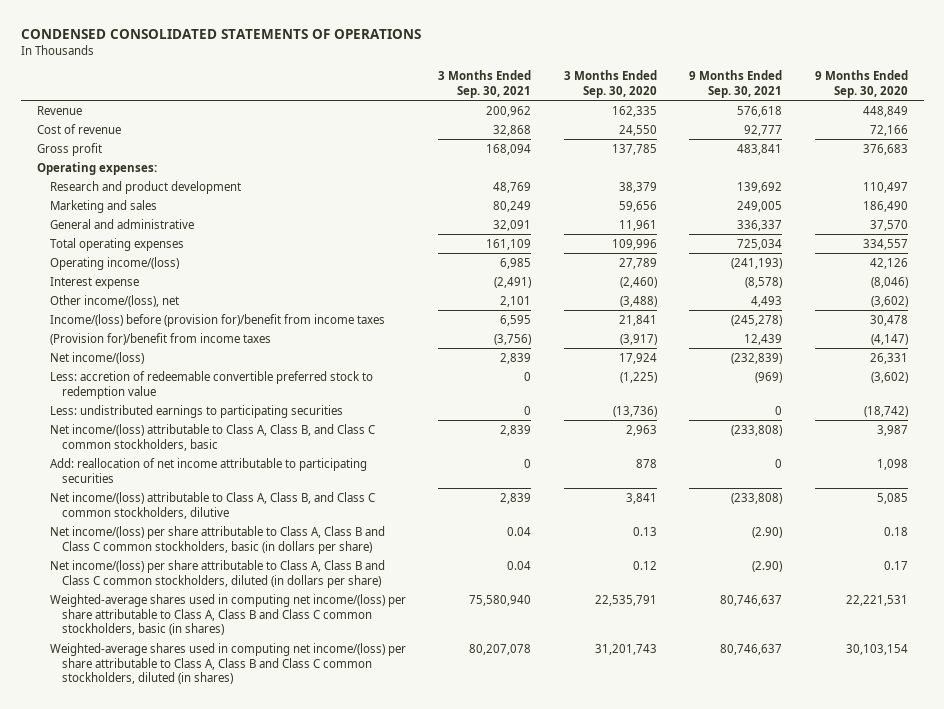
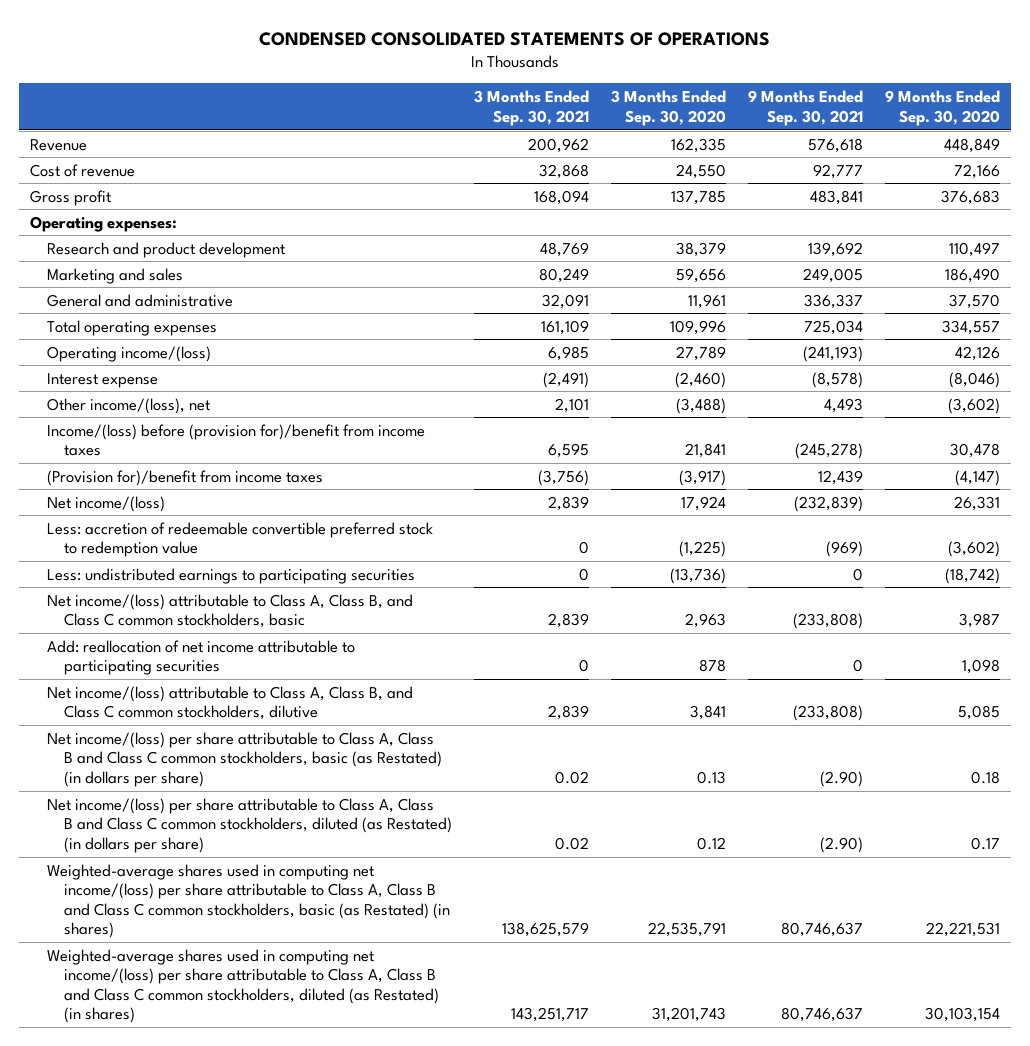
[49,525,385,554] Net income/(loss) per share attributable to Class A, Class B and Class C common stockholders, basic (in dollars per share) -> [47,731,443,787] Net income/(loss) per share attributable to Class A, Class B and Class C common stockholders, basic (as Restated) (in dollars per share)
[507,526,532,536] 0.04 -> [555,770,590,784] 0.02
[49,559,385,588] Net income/(loss) per share attributable to Class A, Class B and Class C common stockholders, diluted (in dollars per share) -> [47,797,453,853] Net income/(loss) per share attributable to Class A, Class B and Class C common stockholders, diluted (as Restated) (in dollars per share)
[507,560,532,570] 0.04 -> [555,836,590,850] 0.02
[49,593,406,636] Weighted-average shares used in computing net income/(loss) per share attributable to Class A, Class B and Class C common stockholders, basic (in shares) -> [47,863,451,939] Weighted-average shares used in computing net income/(loss) per share attributable to Class A, Class B and Class C common stockholders, basic (as Restated) (in shares)
[469,594,532,606] 75,580,940 -> [502,922,590,938] 138,625,579
[49,642,406,685] Weighted-average shares used in computing net income/(loss) per share attributable to Class A, Class B and Class C common stockholders, diluted (in shares) -> [47,948,440,1024] Weighted-average shares used in computing net income/(loss) per share attributable to Class A, Class B and Class C common stockholders, diluted (as Restated) (in shares)
[469,643,532,655] 80,207,078 -> [511,1007,590,1023] 143,251,717

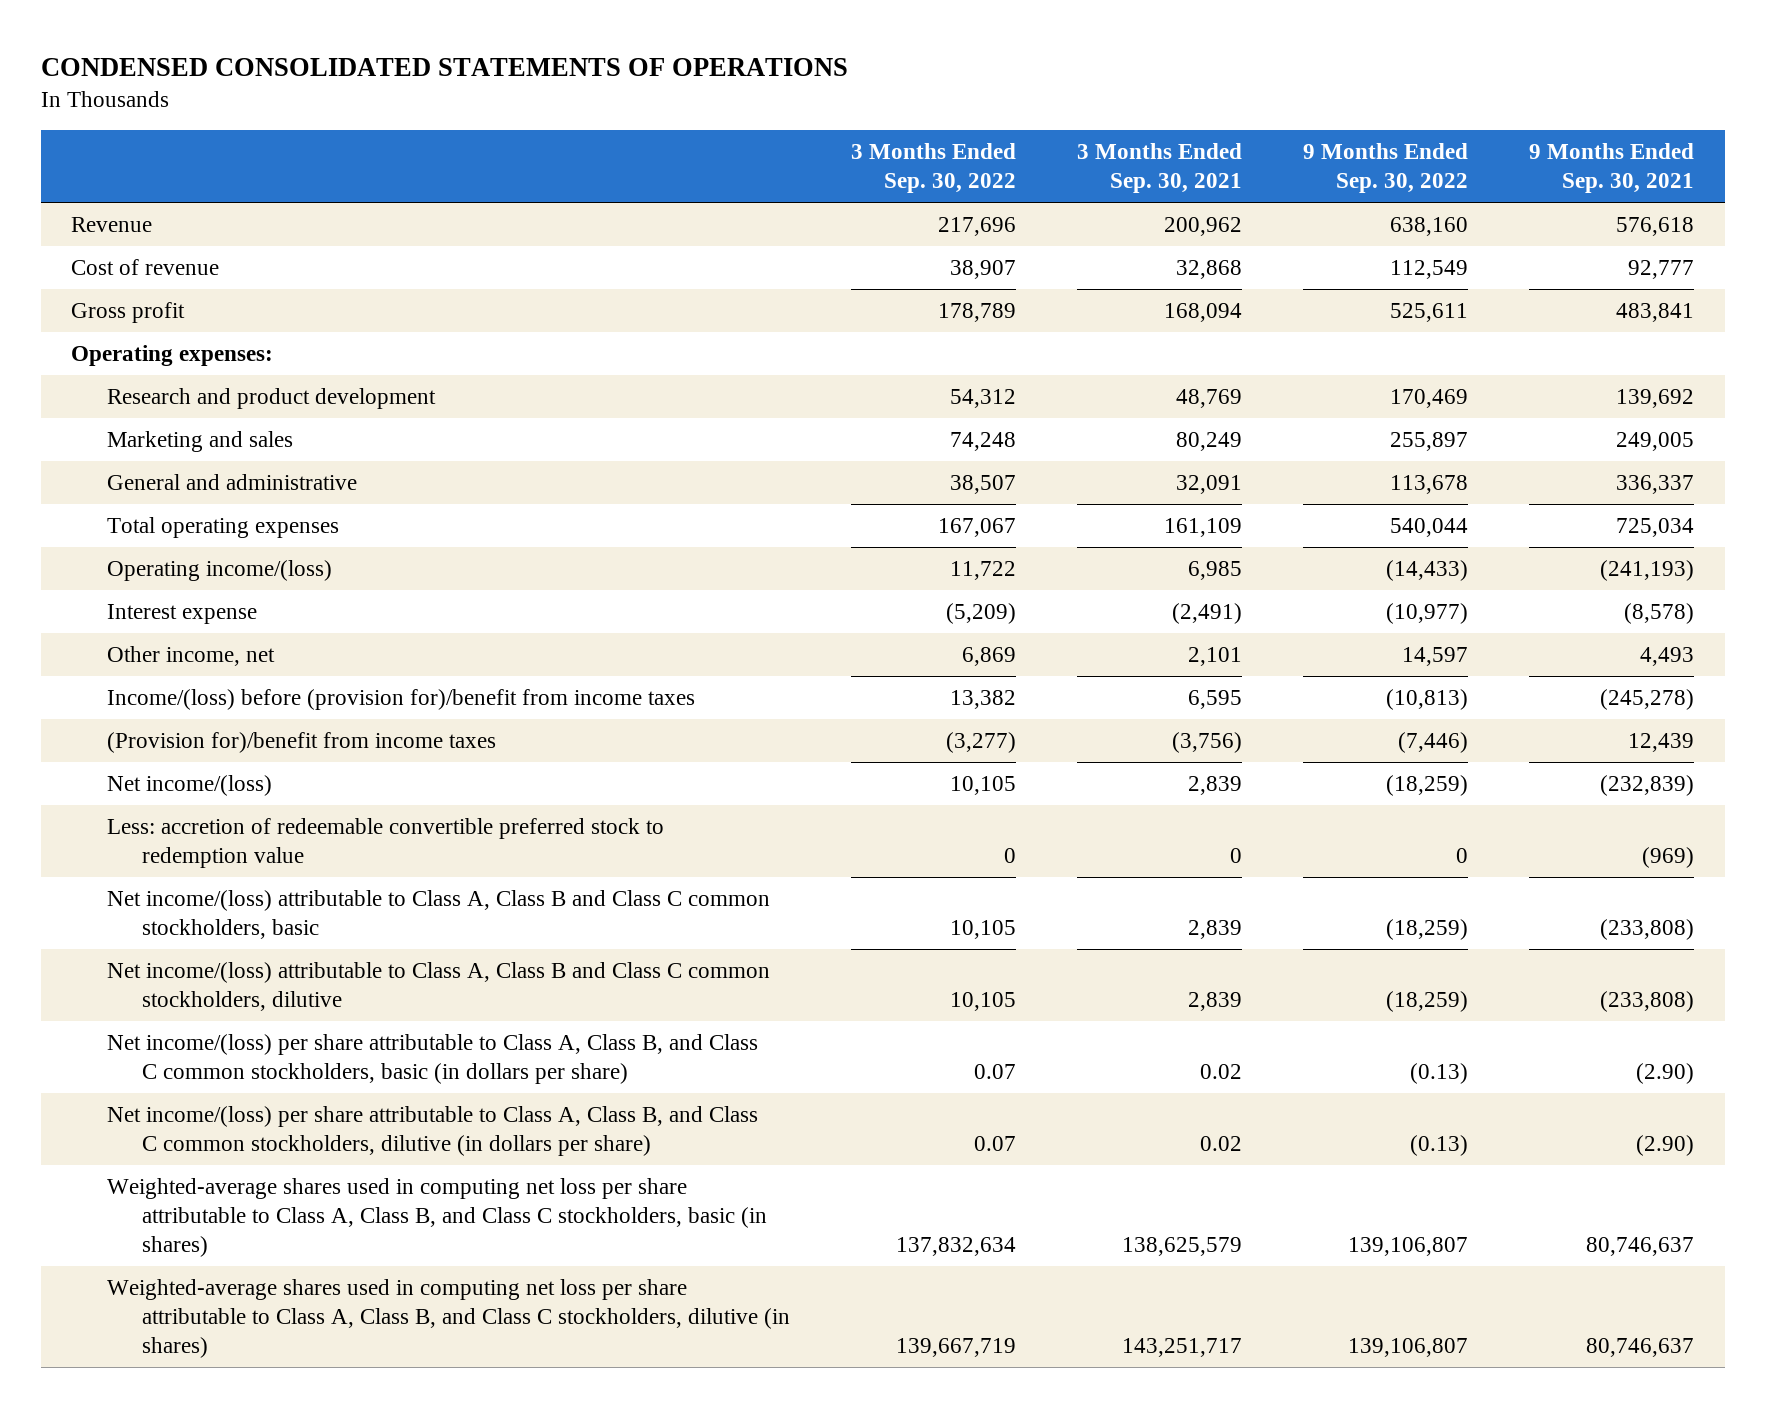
[611,90,727,126] 3 Months Ended Sep. 30, 2020 -> none
[884,90,1000,126] 9 Months Ended Sep. 30, 2020 -> none
none -> [851,143,1017,194] 3 Months Ended Sep. 30, 2022
none -> [1303,143,1469,194] 9 Months Ended Sep. 30, 2022
[47,397,211,414] Other income/(loss), net -> [106,645,275,666] Other income, net
[47,567,416,584] Less: undistributed earnings to participating securities -> none
[47,639,356,676] Add: reallocation of net income attributable to participating securities -> none
[47,593,414,629] Net income/(loss) attributable to Class A, Class B, and Class C common stockholders, basic -> [106,889,770,939] Net income/(loss) attributable to Class A, Class B and Class C common stockholders, basic
[47,685,414,721] Net income/(loss) attributable to Class A, Class B, and Class C common stockholders, dilutive -> [106,961,770,1011] Net income/(loss) attributable to Class A, Class B and Class C common stockholders, dilutive
[47,731,443,787] Net income/(loss) per share attributable to Class A, Class B and Class C common stockholders, basic (as Restated) (in dollars per share) -> [106,1033,758,1084] Net income/(loss) per share attributable to Class A, Class B, and Class C common stockholders, basic (in dollars per share)
[47,797,453,853] Net income/(loss) per share attributable to Class A, Class B and Class C common stockholders, diluted (as Restated) (in dollars per share) -> [106,1105,758,1156] Net income/(loss) per share attributable to Class A, Class B, and Class C common stockholders, dilutive (in dollars per share)
[47,863,451,939] Weighted-average shares used in computing net income/(loss) per share attributable to Class A, Class B and Class C common stockholders, basic (as Restated) (in shares) -> [106,1177,768,1257] Weighted-average shares used in computing net loss per share attributable to Class A, Class B, and Class C stockholders, basic (in shares)
[47,948,440,1024] Weighted-average shares used in computing net income/(loss) per share attributable to Class A, Class B and Class C common stockholders, diluted (as Restated) (in shares) -> [106,1278,791,1358] Weighted-average shares used in computing net loss per share attributable to Class A, Class B, and Class C stockholders, dilutive (in shares)

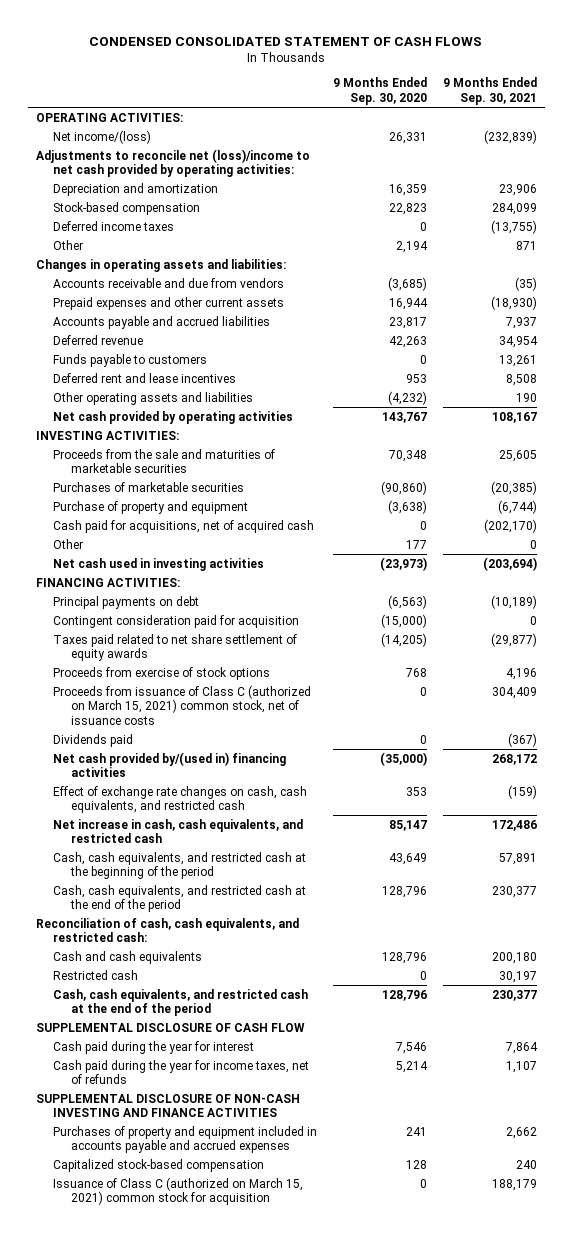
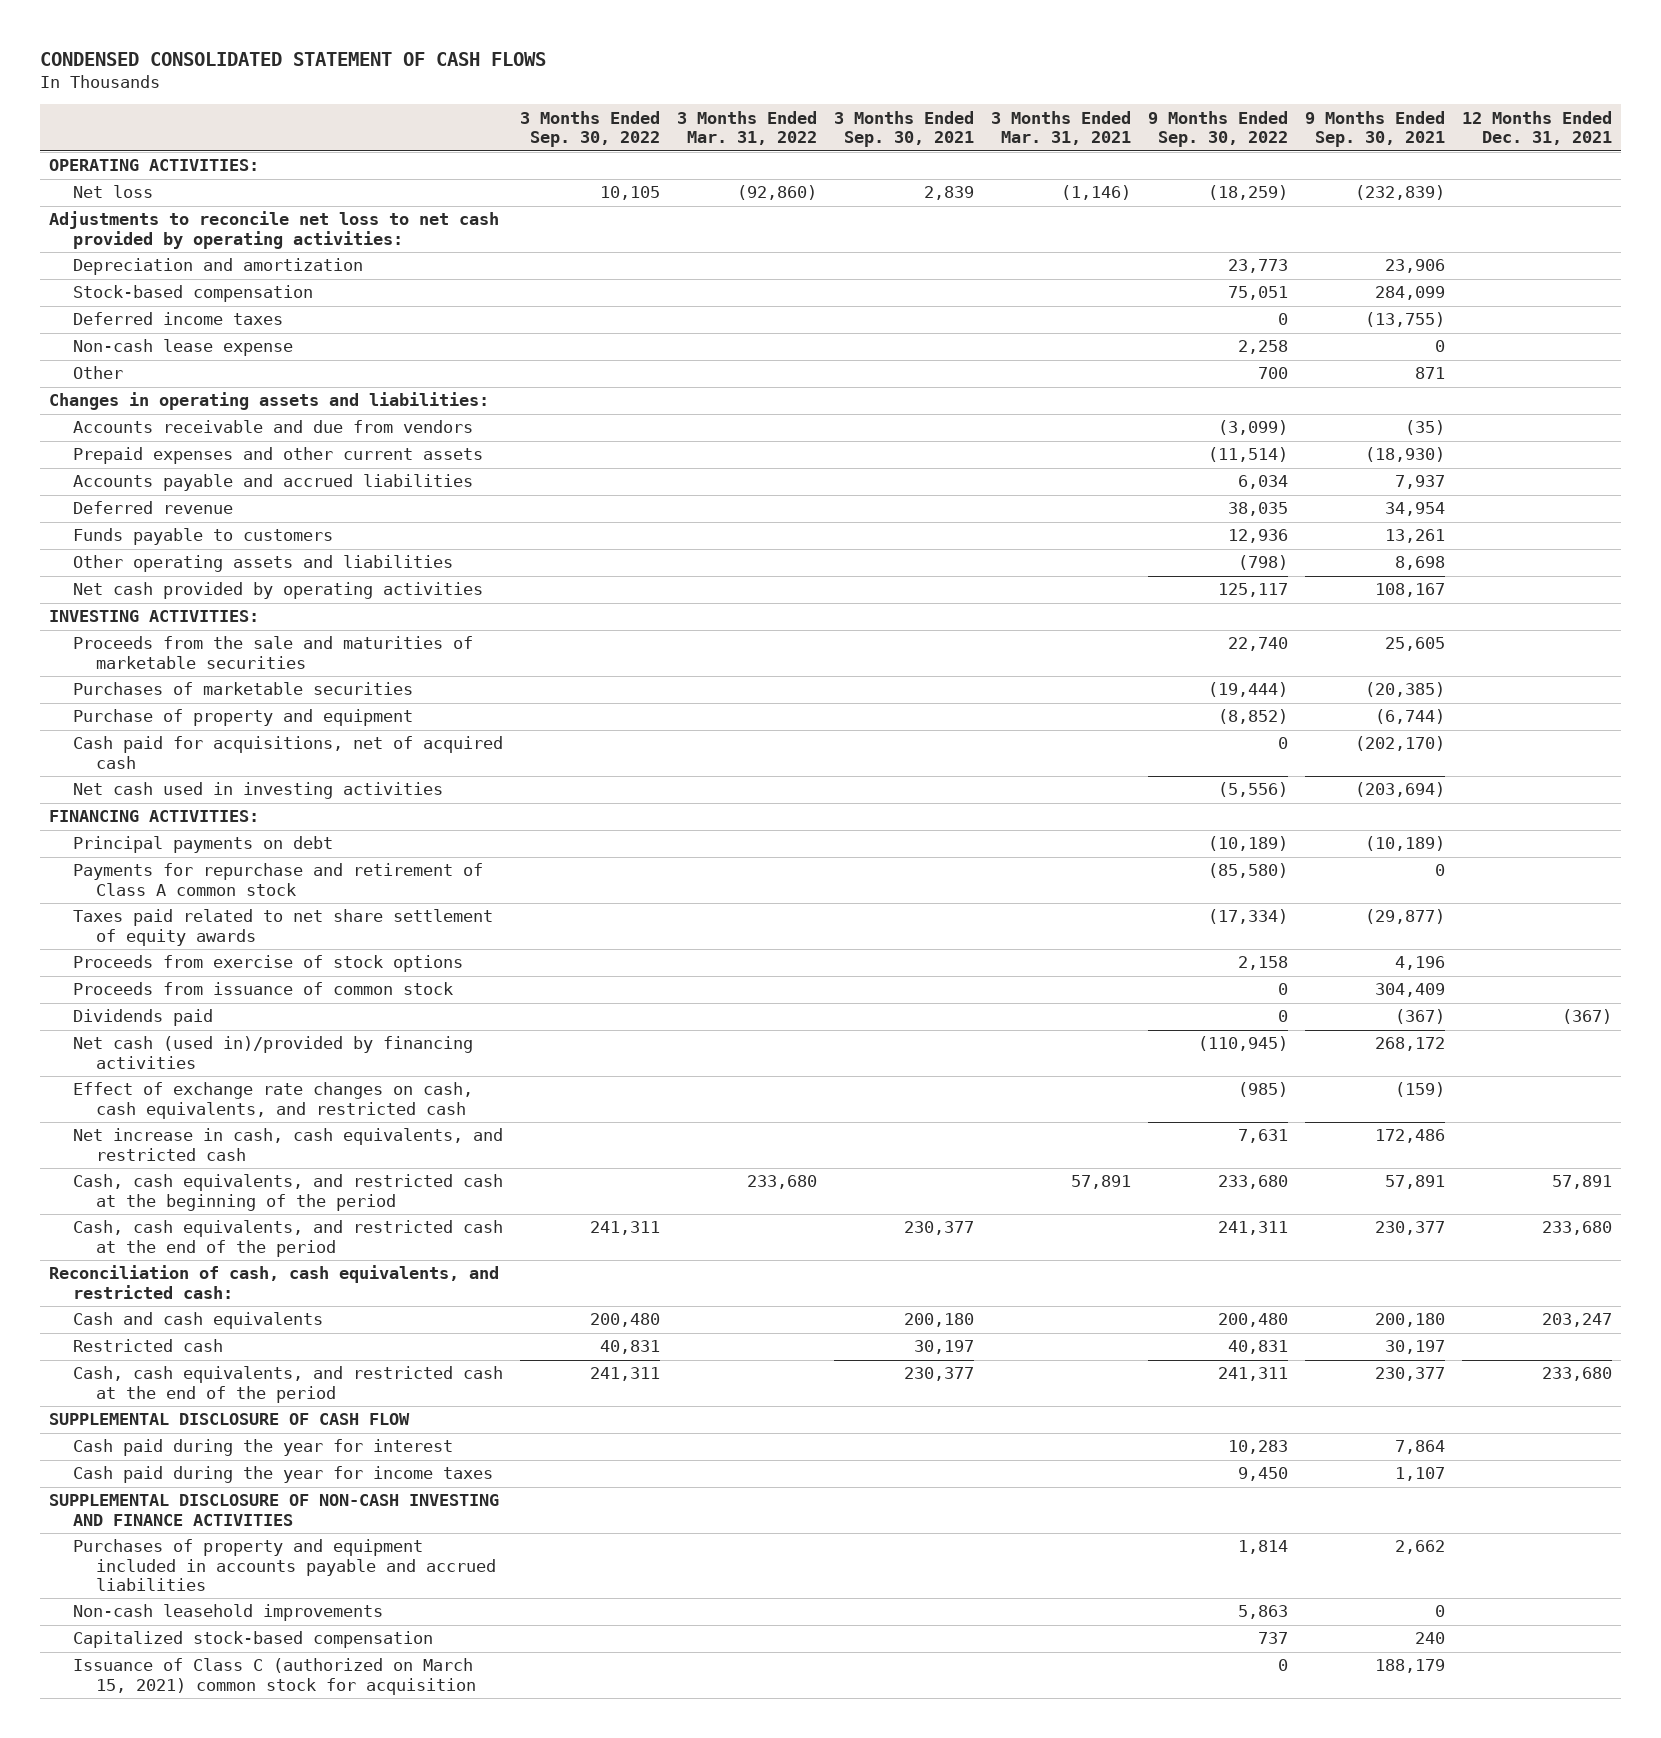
[332,77,427,105] 9 Months Ended Sep. 30, 2020 -> none
none -> [519,110,660,148] 3 Months Ended Sep. 30, 2022
none -> [676,110,817,146] 3 Months Ended Mar. 31, 2022
none -> [833,110,974,148] 3 Months Ended Sep. 30, 2021
none -> [990,110,1131,146] 3 Months Ended Mar. 31, 2021
none -> [1147,110,1288,148] 9 Months Ended Sep. 30, 2022
none -> [1462,110,1613,146] 12 Months Ended Dec. 31, 2021
[53,129,152,144] Net income/(loss) -> [72,185,153,199] Net loss
[35,148,310,178] Adjustments to reconcile net (loss)/income to net cash provided by operating activities: -> [48,211,499,249] Adjustments to reconcile net loss to net cash provided by operating activities:
none -> [72,339,293,357] Non-cash lease expense
[53,372,237,383] Deferred rent and lease incentives -> none
[515,392,537,402] 190 -> [1394,556,1445,571] 8,698
[53,538,84,549] Other -> none
[53,614,300,628] Contingent consideration paid for acquisition -> none
none -> [72,863,483,896] Payments for repurchase and retirement of Class A common stock
[53,684,312,725] Proceeds from issuance of Class C (authorized on March 15, 2021) common stock, net of issuance costs -> [72,982,453,996] Proceeds from issuance of common stock
[53,751,287,778] Net cash provided by/(used in) financing activities -> [72,1036,473,1069] Net cash (used in)/provided by financing activities
[53,1059,310,1085] Cash paid during the year for income taxes, net of refunds -> [72,1466,493,1484] Cash paid during the year for income taxes
[53,1125,318,1154] Purchases of property and equipment included in accounts payable and accrued expenses -> [72,1539,497,1591] Purchases of property and equipment included in accounts payable and accrued liabilities
none -> [72,1604,383,1622] Non-cash leasehold improvements

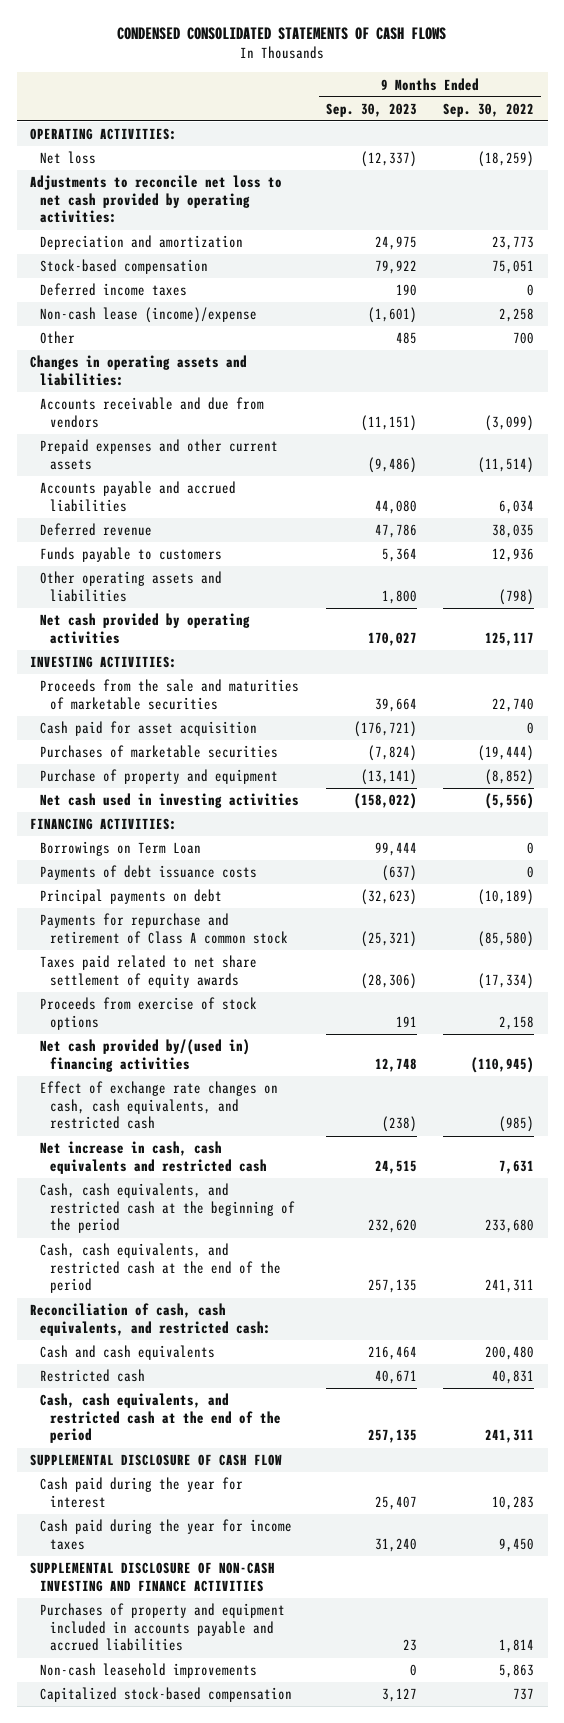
[40,51,547,66] CONDENSED CONSOLIDATED STATEMENT OF CASH FLOWS -> [117,26,447,40] CONDENSED CONSOLIDATED STATEMENTS OF CASH FLOWS
[519,110,660,148] 3 Months Ended Sep. 30, 2022 -> none
[676,110,817,146] 3 Months Ended Mar. 31, 2022 -> none
[833,110,974,148] 3 Months Ended Sep. 30, 2021 -> none
[990,110,1131,146] 3 Months Ended Mar. 31, 2021 -> none
[1304,110,1445,148] 9 Months Ended Sep. 30, 2021 -> none
[1462,110,1613,146] 12 Months Ended Dec. 31, 2021 -> none
none -> [325,102,417,117] Sep. 30, 2023
[72,339,293,357] Non-cash lease expense -> [40,307,258,324] Non-cash lease (income)/expense
none -> [40,721,258,737] Cash paid for asset acquisition
[72,736,503,769] Cash paid for acquisitions, net of acquired cash -> none
none -> [40,841,202,857] Borrowings on Term Loan
none -> [40,865,258,881] Payments of debt issuance costs
[72,982,453,996] Proceeds from issuance of common stock -> none
[72,1009,213,1027] Dividends paid -> none
[72,1036,473,1069] Net cash (used in)/provided by financing activities -> [40,1039,251,1072] Net cash provided by/(used in) financing activities
[72,1128,503,1161] Net increase in cash, cash equivalents, and restricted cash -> [40,1141,268,1174] Net increase in cash, cash equivalents and restricted cash
[72,1658,477,1695] Issuance of Class C (authorized on March 15, 2021) common stock for acquisition -> none

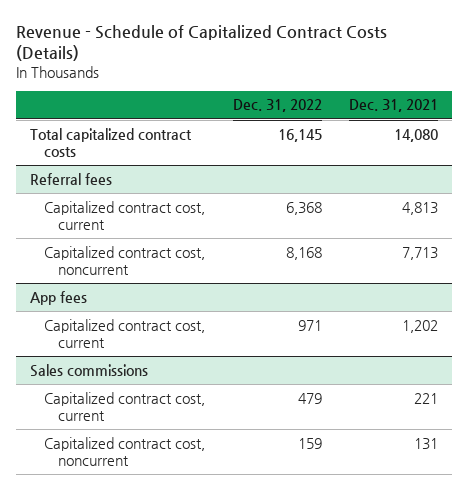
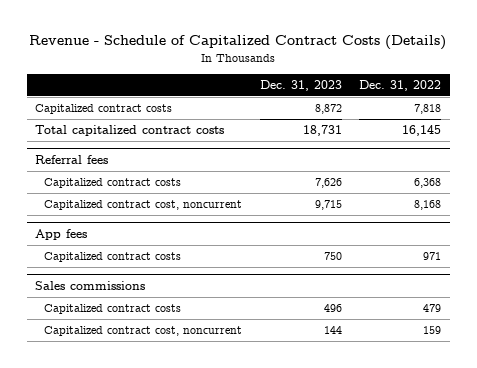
[349,99,439,113] Dec. 31, 2021 -> none
none -> [259,80,342,92] Dec. 31, 2023
none -> [35,104,173,115] Capitalized contract costs
[43,200,205,231] Capitalized contract cost, current -> [44,178,182,189] Capitalized contract costs
[43,318,205,349] Capitalized contract cost, current -> [44,252,182,263] Capitalized contract costs
[43,391,205,422] Capitalized contract cost, current -> [44,304,182,315] Capitalized contract costs

